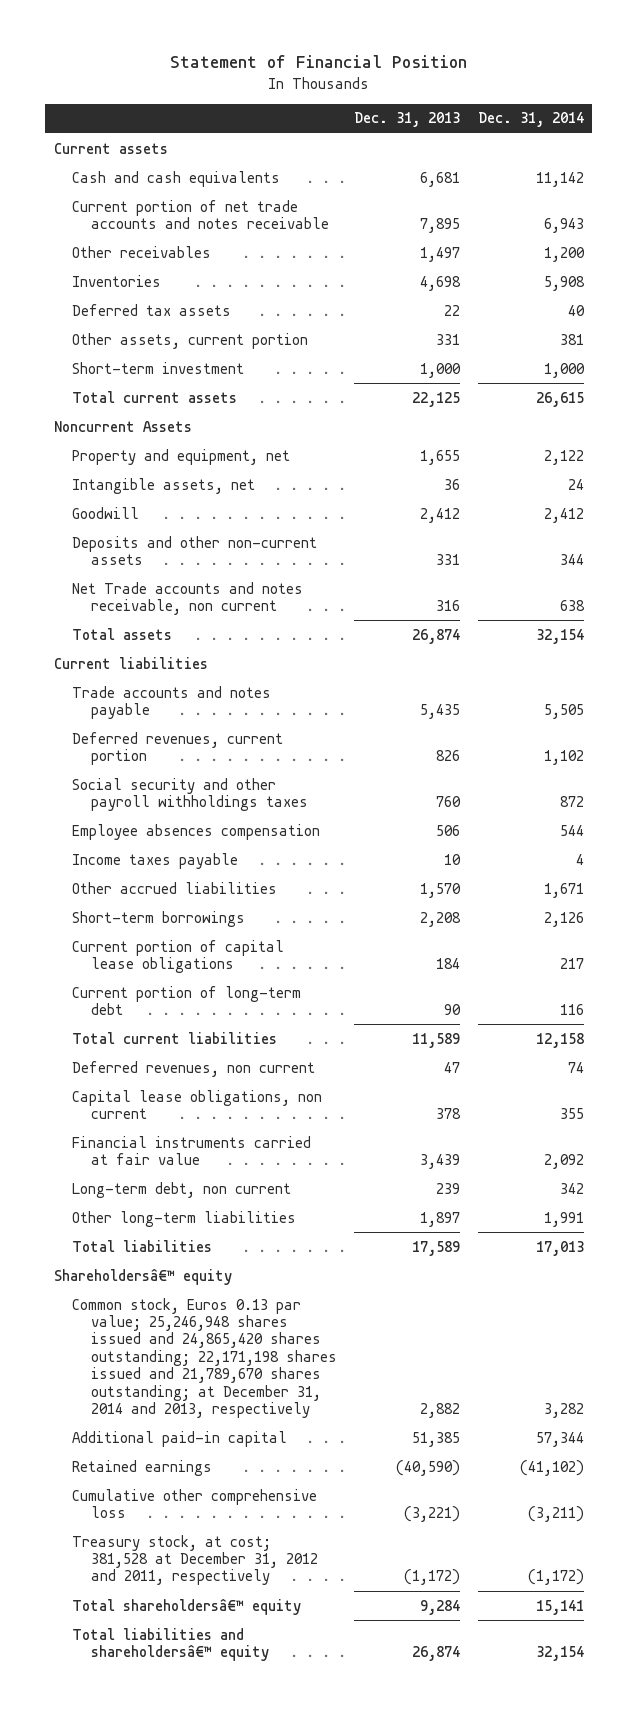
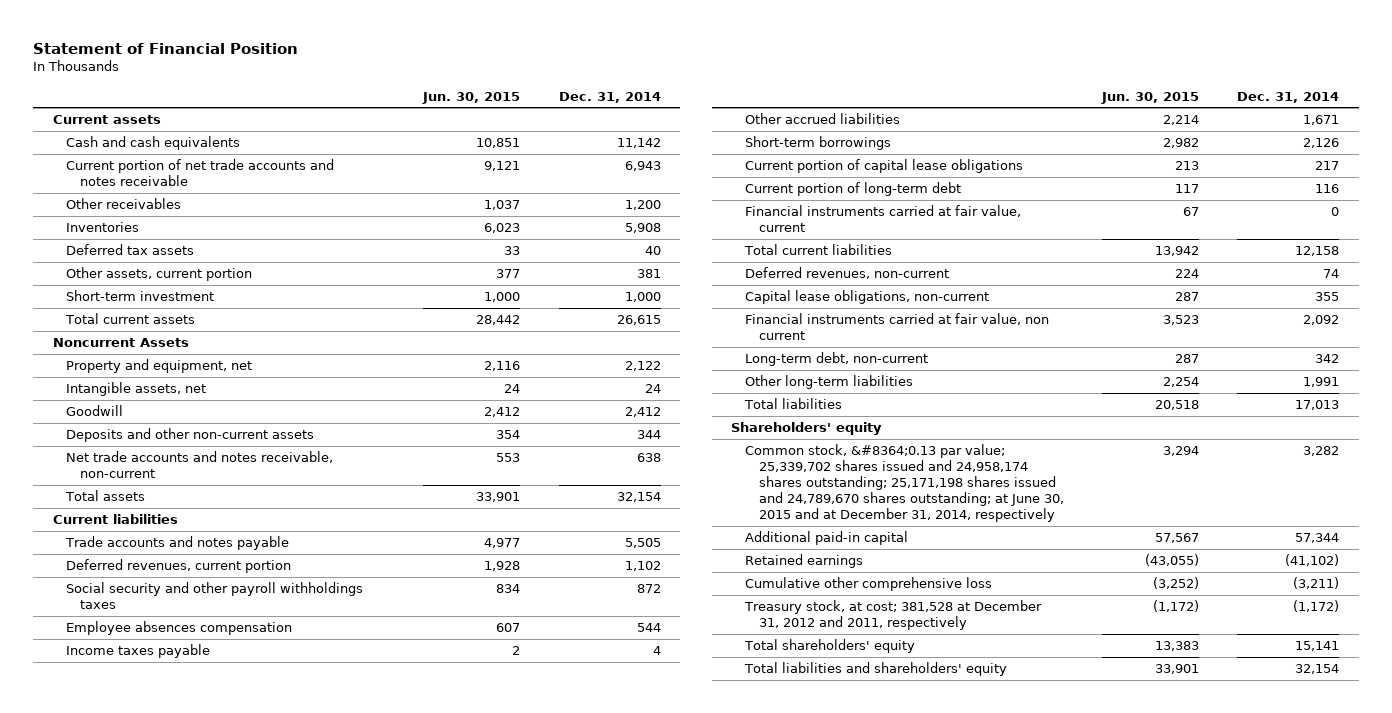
[354,112,461,128] Dec. 31, 2013 -> none
none -> [422,91,521,104] Jun. 30, 2015
[72,581,304,616] Net Trade accounts and notes receivable, non current -> [66,451,334,479] Net trade accounts and notes receivable, non-current
none -> [745,205,1022,233] Financial instruments carried at fair value, current
[72,1060,316,1077] Deferred revenues, non current -> [745,267,950,280] Deferred revenues, non-current
[72,1089,323,1120] Capital lease obligations, non current -> [745,290,990,305] Capital lease obligations, non-current
[72,1135,312,1166] Financial instruments carried at fair value -> [745,313,1050,341] Financial instruments carried at fair value, non current
[72,1181,292,1198] Long-term debt, non current -> [745,352,929,367] Long-term debt, non-current
[53,1268,232,1285] Shareholdersâ€™ equity -> [731,422,883,436] Shareholders' equity
[72,1297,337,1418] Common stock, Euros 0.13 par value; 25,246,948 shares issued and 24,865,420 shares outstanding; 22,171,198 shares issued and 21,789,670 shares outstanding; at December 31, 2014 and 2013, respectively -> [745,444,1064,523] Common stock, &#8364;0.13 par value; 25,339,702 shares issued and 24,958,174 shares outstanding; 25,171,198 shares issued and 24,789,670 shares outstanding; at June 30, 2015 and at December 31, 2014, respectively
[72,1598,302,1615] Total shareholdersâ€™ equity -> [744,639,916,654] Total shareholders' equity
[72,1627,269,1662] Total liabilities and shareholdersâ€™ equity -> [744,662,1008,677] Total liabilities and shareholders' equity

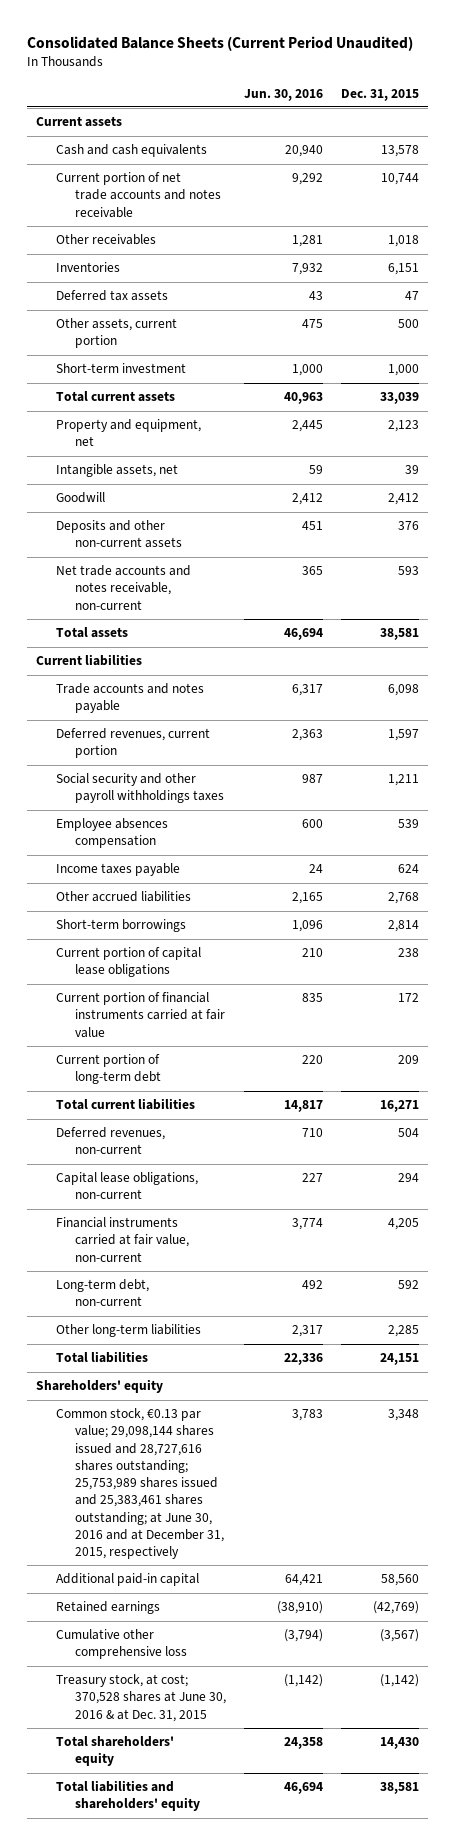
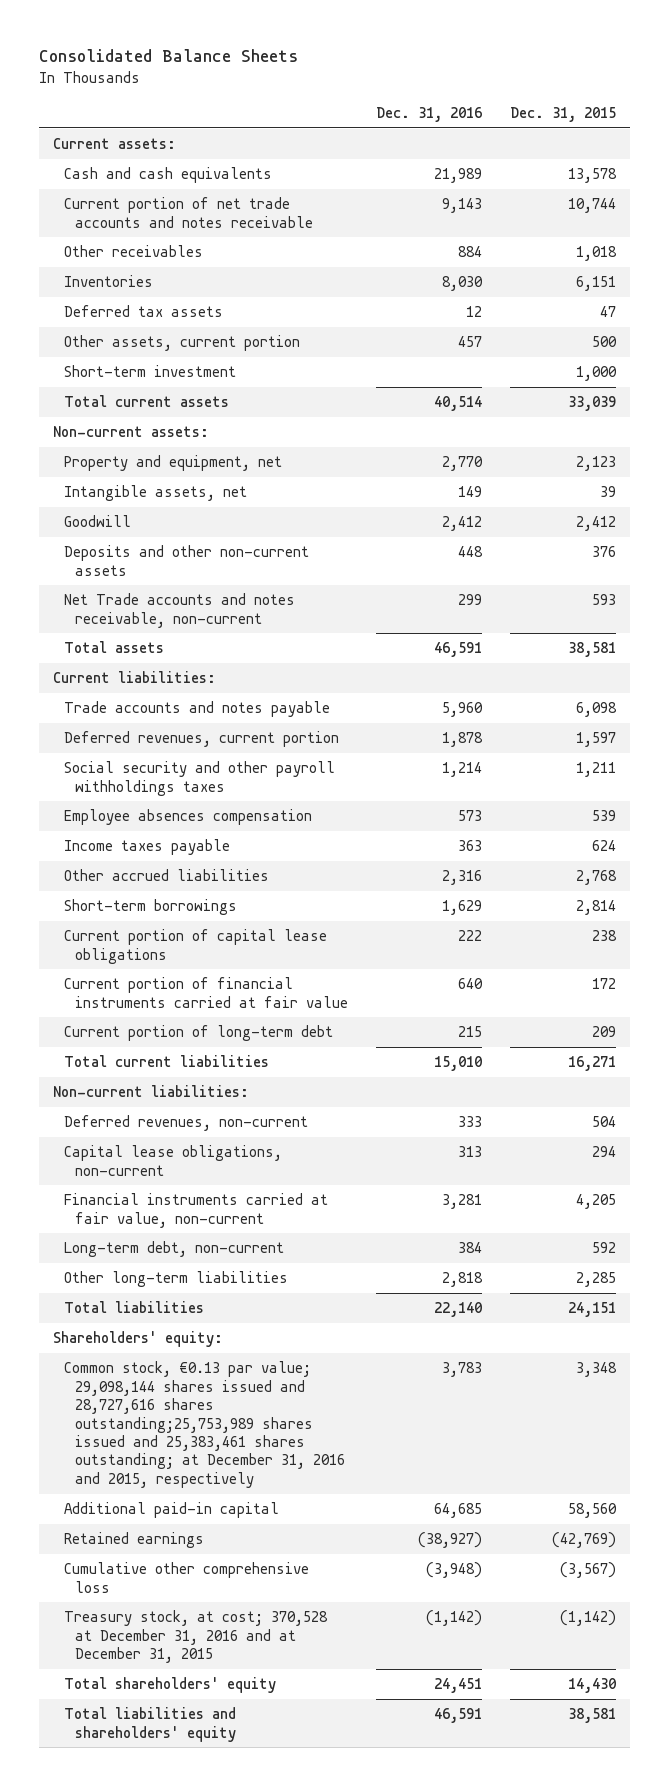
[26,35,413,51] Consolidated Balance Sheets (Current Period Unaudited) -> [38,49,298,63] Consolidated Balance Sheets
[244,88,324,101] Jun. 30, 2016 -> none
none -> [376,106,483,122] Dec. 31, 2016
[35,116,122,128] Current assets -> [52,138,176,150] Current assets:
none -> [52,426,209,438] Non-current assets:
[55,565,191,610] Net trade accounts and notes receivable, non-current -> [64,593,296,628] Net Trade accounts and notes receivable, non-current
[35,654,142,667] Current liabilities -> [52,671,216,684] Current liabilities:
none -> [52,1085,249,1098] Non-current liabilities:
[35,1379,163,1394] Shareholders' equity -> [52,1331,223,1348] Shareholders' equity:
[55,1408,225,1560] Common stock, €0.13 par value; 29,098,144 shares issued and 28,727,616 shares outstanding; 25,753,989 shares issued and 25,383,461 shares outstanding; at June 30, 2016 and at December 31, 2015, respectively -> [64,1361,346,1488] Common stock, €0.13 par value; 29,098,144 shares issued and 28,727,616 shares outstanding;25,753,989 shares issued and 25,383,461 shares outstanding; at December 31, 2016 and 2015, respectively
[55,1674,227,1722] Treasury stock, at cost; 370,528 shares at June 30, 2016 & at Dec. 31, 2015 -> [64,1610,329,1664] Treasury stock, at cost; 370,528 at December 31, 2016 and at December 31, 2015

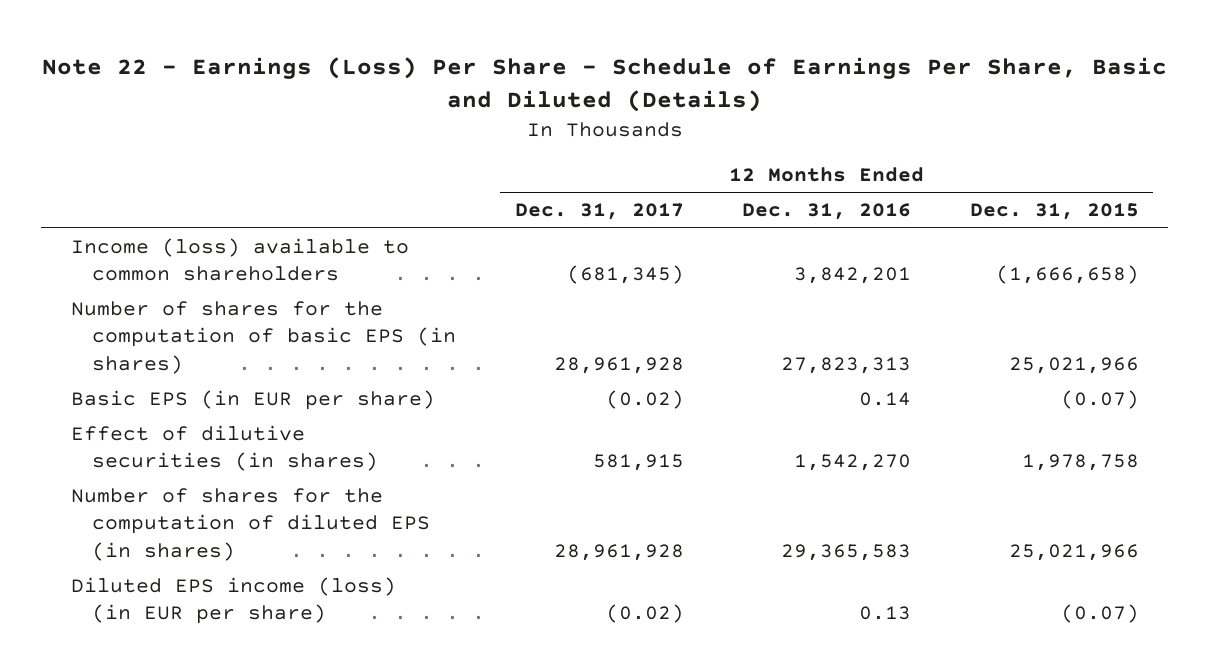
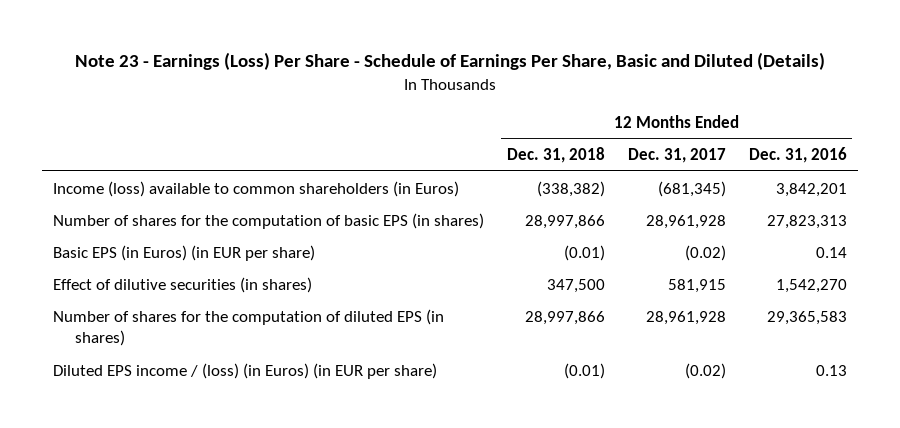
[41,57,1167,113] Note 22 - Earnings (Loss) Per Share - Schedule of Earnings Per Share, Basic and Diluted (Details) -> [74,52,825,71] Note 23 - Earnings (Loss) Per Share - Schedule of Earnings Per Share, Basic and Diluted (Details)
[969,203,1139,221] Dec. 31, 2015 -> none
none -> [506,146,605,163] Dec. 31, 2018
[70,237,409,282] Income (loss) available to common shareholders -> [53,180,460,197] Income (loss) available to common shareholders (in Euros)
[70,389,435,410] Basic EPS (in EUR per share) -> [53,244,316,261] Basic EPS (in Euros) (in EUR per share)
[70,576,396,625] Diluted EPS income (loss) (in EUR per share) -> [53,362,438,379] Diluted EPS income / (loss) (in Euros) (in EUR per share)

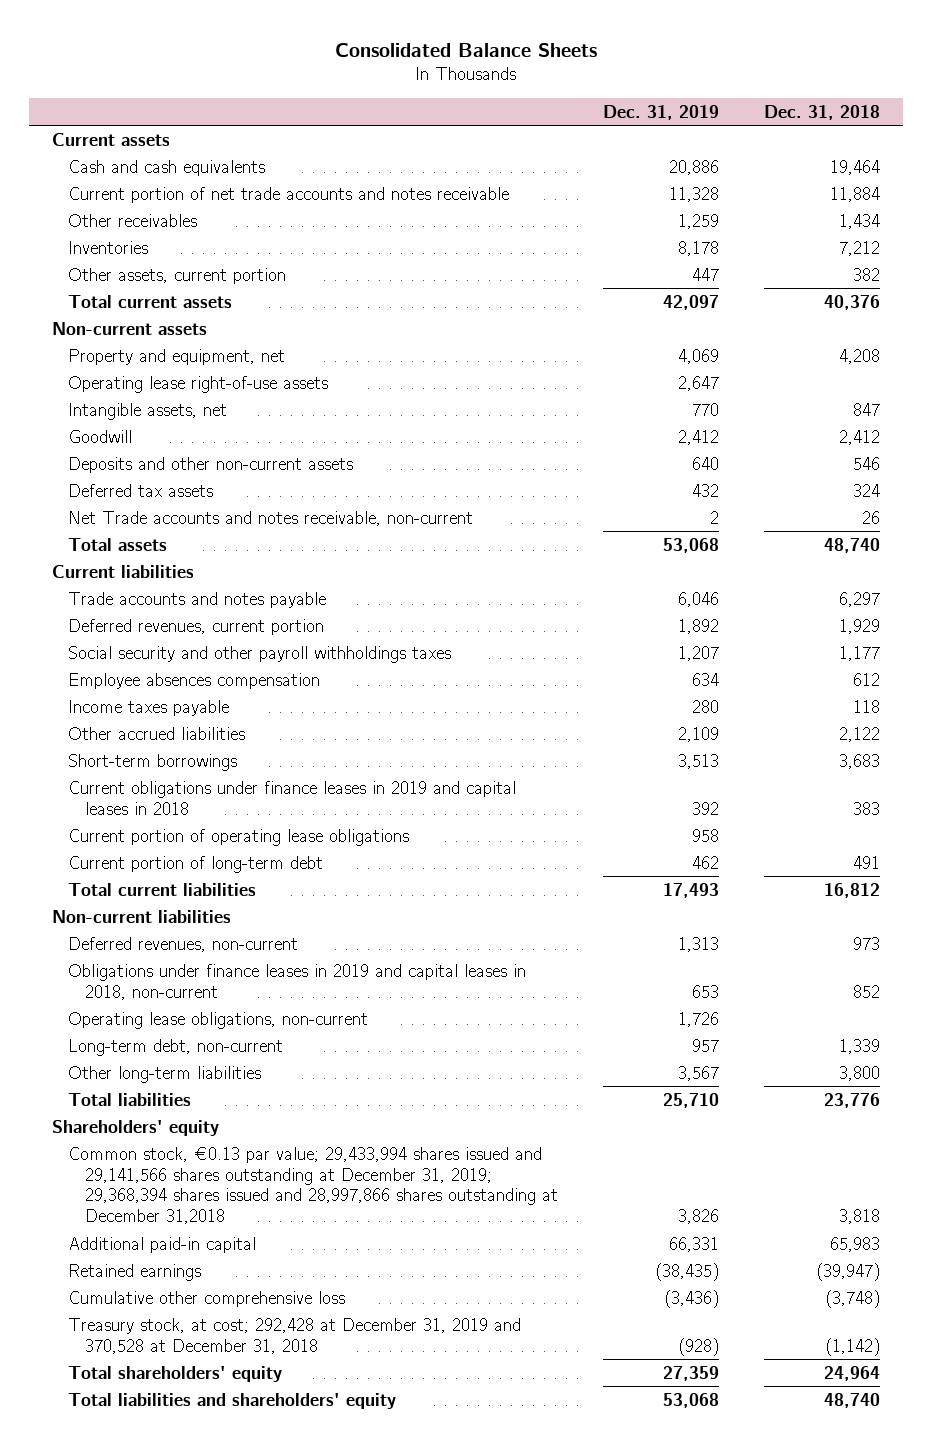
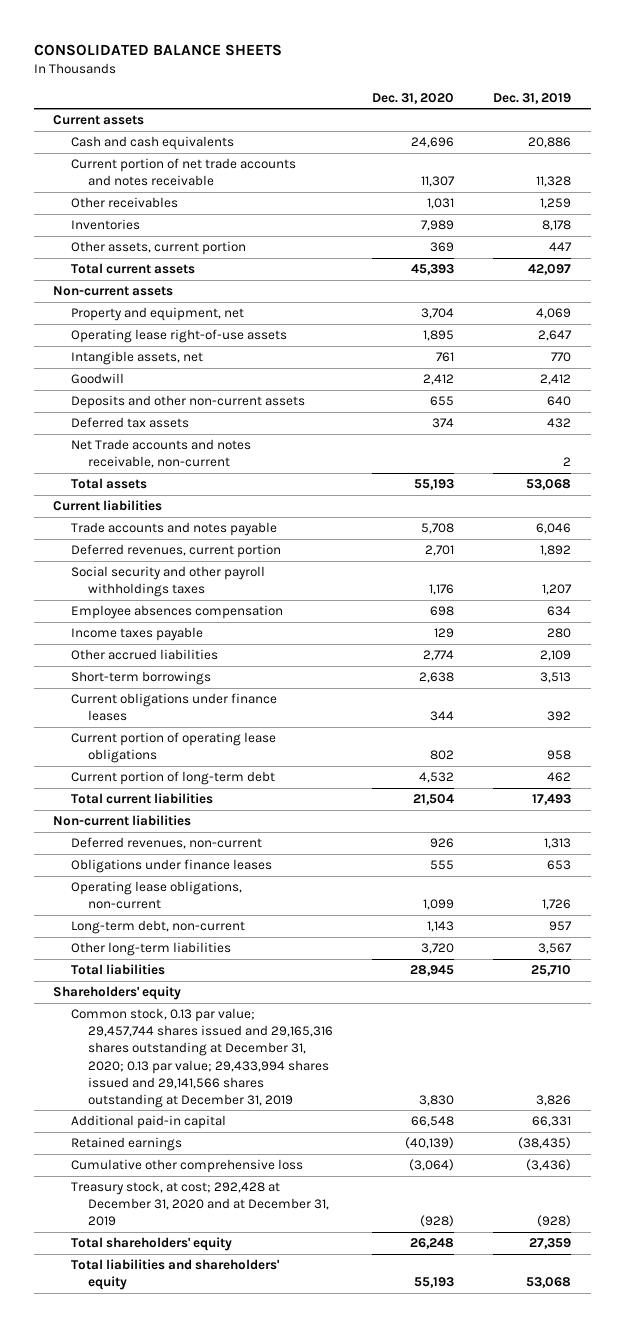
[335,42,598,57] Consolidated Balance Sheets -> [33,43,282,56] CONSOLIDATED BALANCE SHEETS
[764,104,881,120] Dec. 31, 2018 -> none
none -> [372,92,455,104] Dec. 31, 2020
[68,780,517,815] Current obligations under finance leases in 2019 and capital leases in 2018 -> [70,693,277,722] Current obligations under finance leases
[68,963,527,1000] Obligations under finance leases in 2019 and capital leases in 2018, non-current -> [70,859,272,874] Obligations under finance leases
[68,1146,558,1225] Common stock, €0.13 par value; 29,433,994 shares issued and 29,141,566 shares outstanding at December 31, 2019; 29,368,394 shares issued and 28,997,866 shares outstanding at December 31,2018 -> [70,1008,333,1108] Common stock, 0.13 par value; 29,457,744 shares issued and 29,165,316 shares outstanding at December 31, 2020; 0.13 par value; 29,433,994 shares issued and 29,141,566 shares outstanding at December 31, 2019
[68,1317,522,1354] Treasury stock, at cost; 292,428 at December 31, 2019 and 370,528 at December 31, 2018 -> [70,1181,329,1227] Treasury stock, at cost; 292,428 at December 31, 2020 and at December 31, 2019

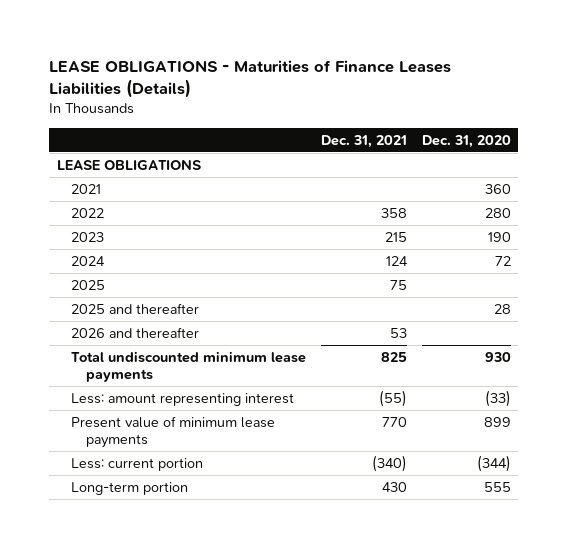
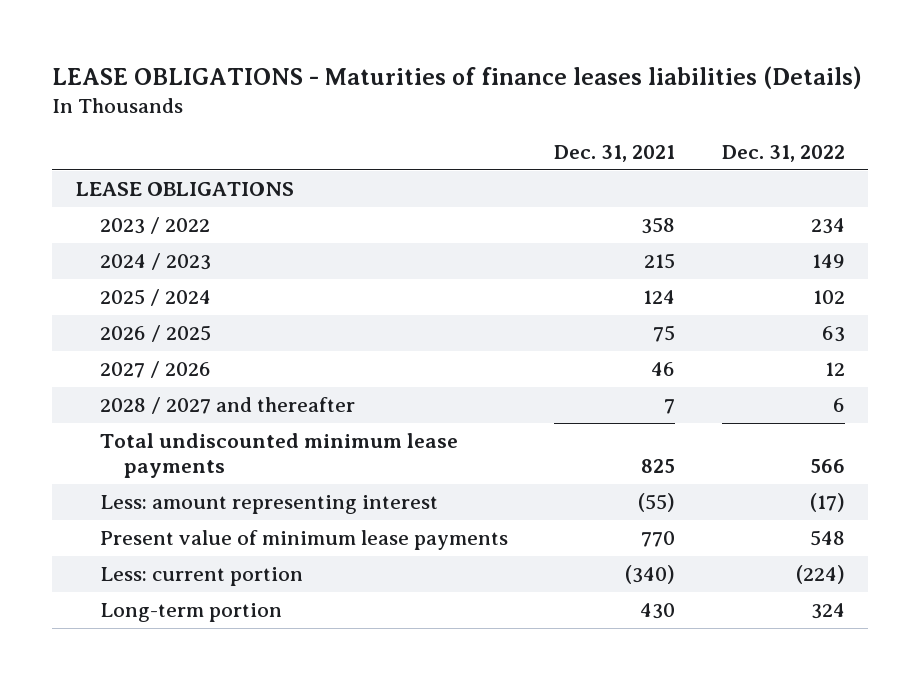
[49,59,452,99] LEASE OBLIGATIONS - Maturities of Finance Leases Liabilities (Details) -> [52,65,863,89] LEASE OBLIGATIONS - Maturities of finance leases liabilities (Details)
[421,134,511,148] Dec. 31, 2020 -> none
none -> [721,145,845,163] Dec. 31, 2022
[71,183,102,194] 2021 -> none
[71,302,200,314] 2025 and thereafter -> none
[71,207,105,218] 2022 -> [99,217,210,235] 2023 / 2022
[71,231,105,242] 2023 -> [99,253,211,271] 2024 / 2023
[71,255,106,266] 2024 -> [99,289,211,307] 2025 / 2024
[71,279,106,290] 2025 -> [99,325,211,343] 2026 / 2025
none -> [99,361,211,379] 2027 / 2026
[71,326,200,338] 2026 and thereafter -> [99,397,355,415] 2028 / 2027 and thereafter
[390,327,408,338] 53 -> [664,399,676,415] 7

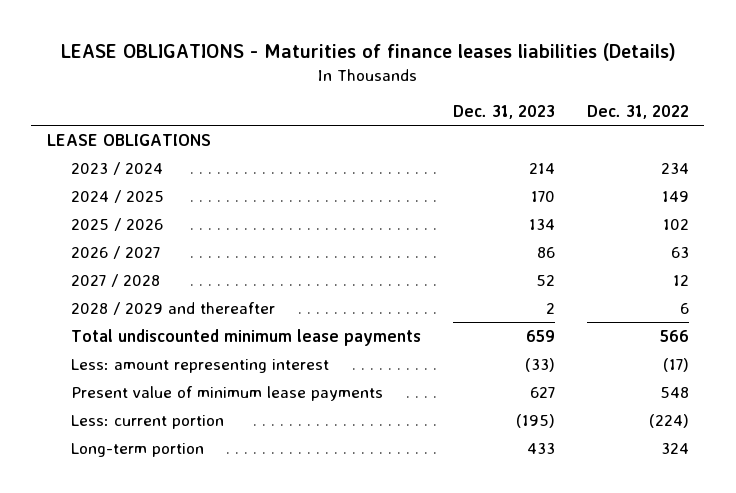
[554,145,676,163] Dec. 31, 2021 -> none
none -> [452,105,555,120] Dec. 31, 2023
[99,217,210,235] 2023 / 2022 -> [70,161,163,175] 2023 / 2024
[99,253,211,271] 2024 / 2023 -> [70,189,164,203] 2024 / 2025
[99,289,211,307] 2025 / 2024 -> [70,217,163,231] 2025 / 2026
[99,325,211,343] 2026 / 2025 -> [70,245,160,259] 2026 / 2027
[99,361,211,379] 2027 / 2026 -> [70,273,160,287] 2027 / 2028
[99,397,355,415] 2028 / 2027 and thereafter -> [70,301,275,315] 2028 / 2029 and thereafter

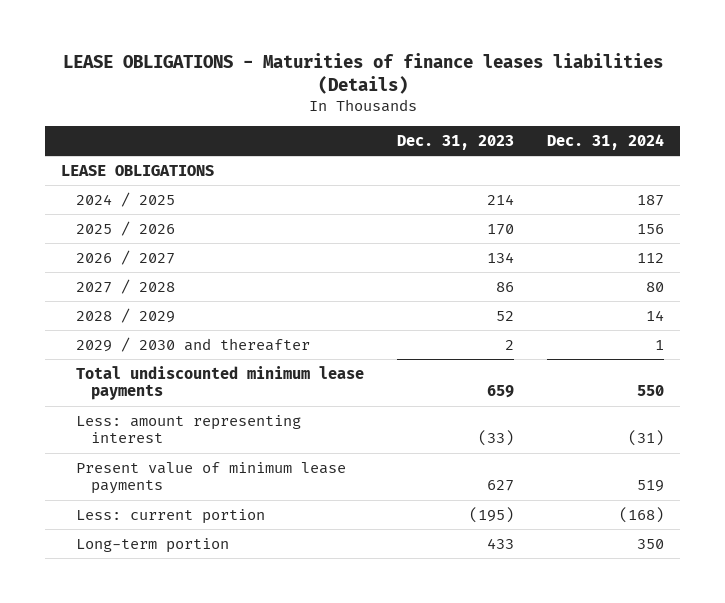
[586,105,689,120] Dec. 31, 2022 -> none
none -> [546,133,664,150] Dec. 31, 2024
[70,161,163,175] 2023 / 2024 -> [75,191,175,207] 2024 / 2025
[70,189,164,203] 2024 / 2025 -> [75,220,175,236] 2025 / 2026
[70,217,163,231] 2025 / 2026 -> [75,249,175,265] 2026 / 2027
[70,245,160,259] 2026 / 2027 -> [75,278,175,294] 2027 / 2028
[70,273,160,287] 2027 / 2028 -> [75,307,175,323] 2028 / 2029
[70,301,275,315] 2028 / 2029 and thereafter -> [75,336,310,352] 2029 / 2030 and thereafter

